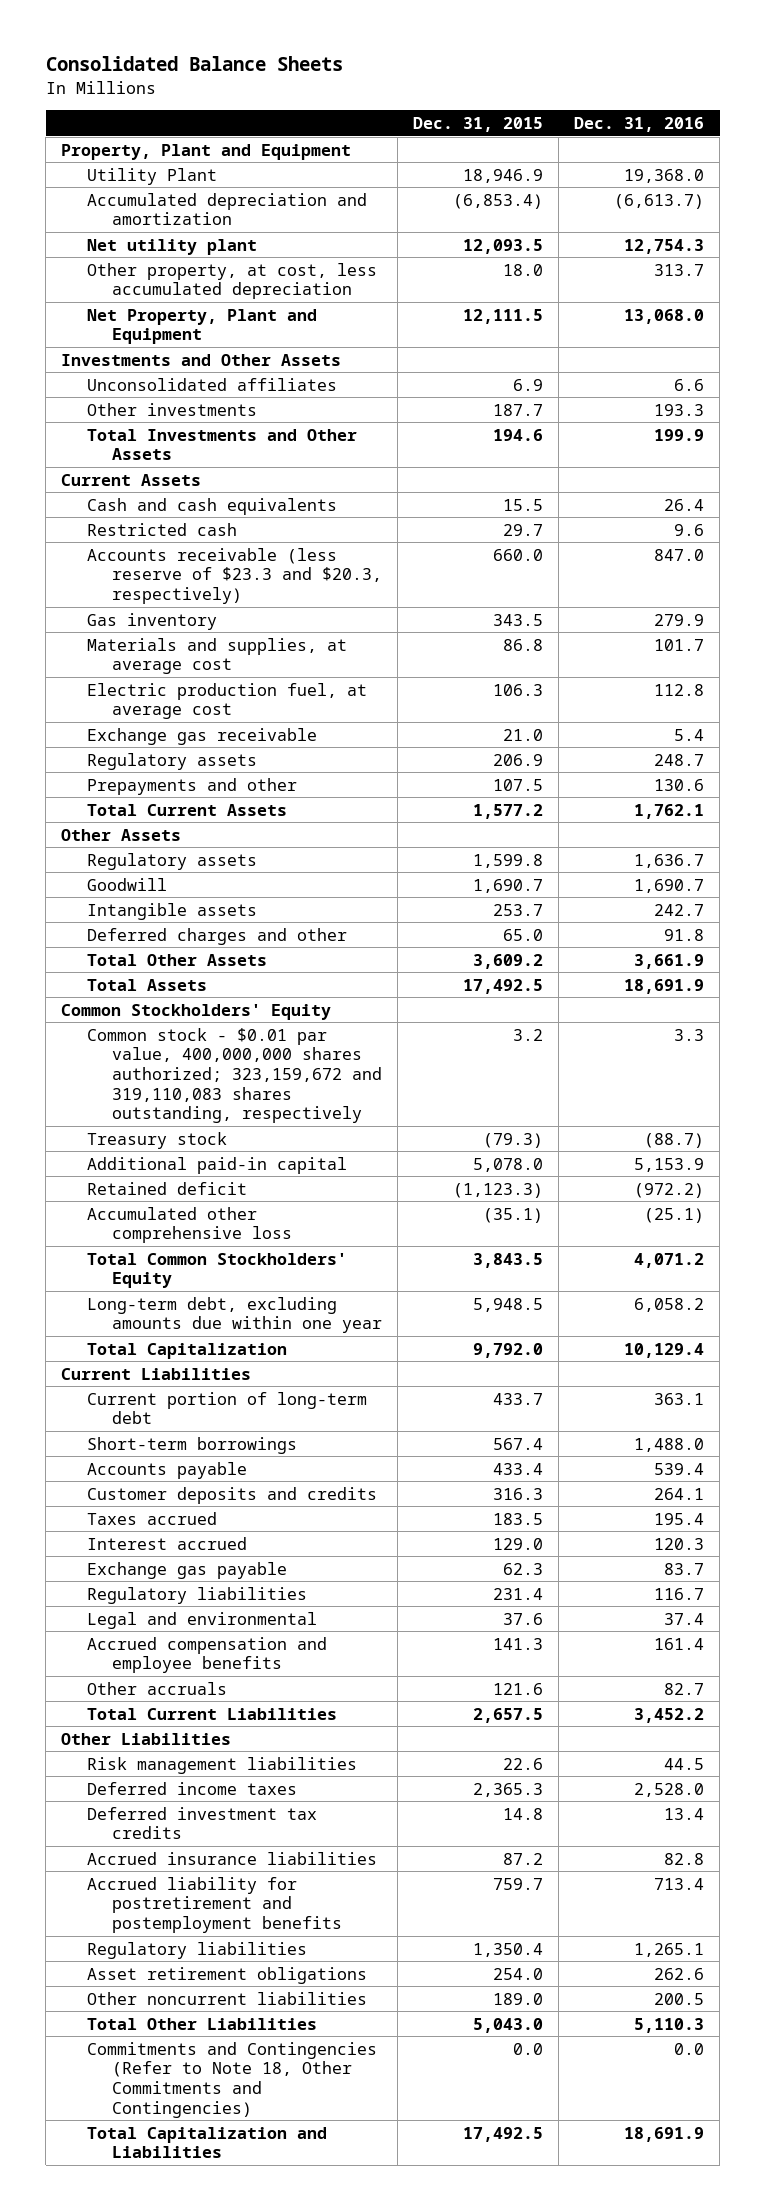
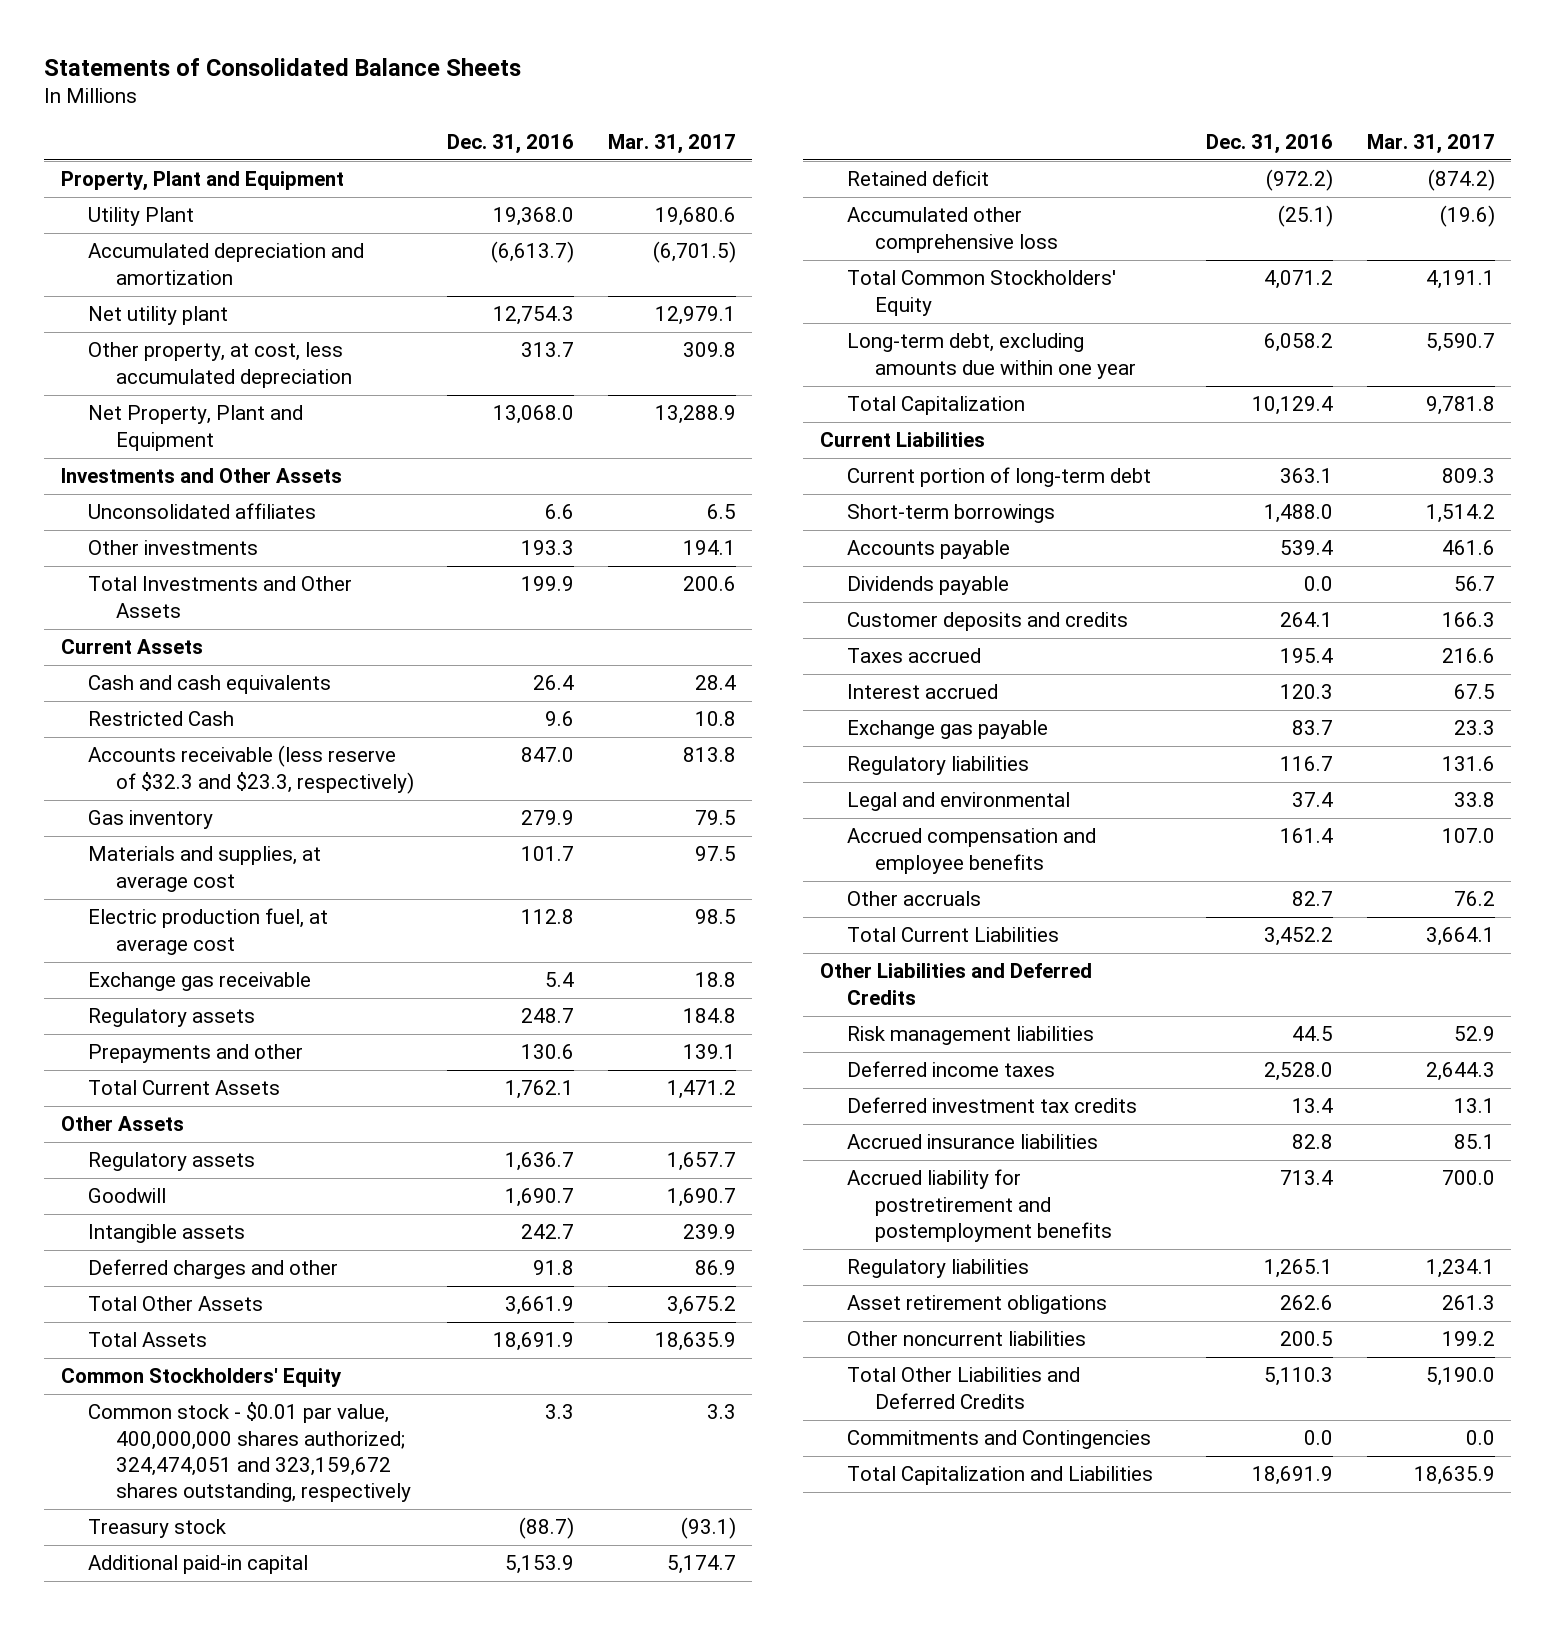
[45,56,343,72] Consolidated Balance Sheets -> [44,57,522,76] Statements of Consolidated Balance Sheets
[413,116,544,132] Dec. 31, 2015 -> none
none -> [607,133,736,154] Mar. 31, 2017
[86,522,237,536] Restricted cash -> [88,711,235,727] Restricted Cash
[86,547,383,604] Accounts receivable (less reserve of $23.3 and $20.3, respectively) -> [88,745,415,794] Accounts receivable (less reserve of $32.3 and $23.3, respectively)
[86,1027,383,1124] Common stock - $0.01 par value, 400,000,000 shares authorized; 323,159,672 and 319,110,083 shares outstanding, respectively -> [88,1402,412,1503] Common stock - $0.01 par value, 400,000,000 shares authorized; 324,474,051 and 323,159,672 shares outstanding, respectively
none -> [847,576,1010,596] Dividends payable
[61,1732,232,1745] Other Liabilities -> [819,963,1092,1005] Other Liabilities and Deferred Credits
[86,2017,317,2030] Total Other Liabilities -> [847,1367,1081,1409] Total Other Liabilities and Deferred Credits
[86,2041,377,2118] Commitments and Contingencies (Refer to Note 18, Other Commitments and Contingencies) -> [847,1430,1152,1450] Commitments and Contingencies

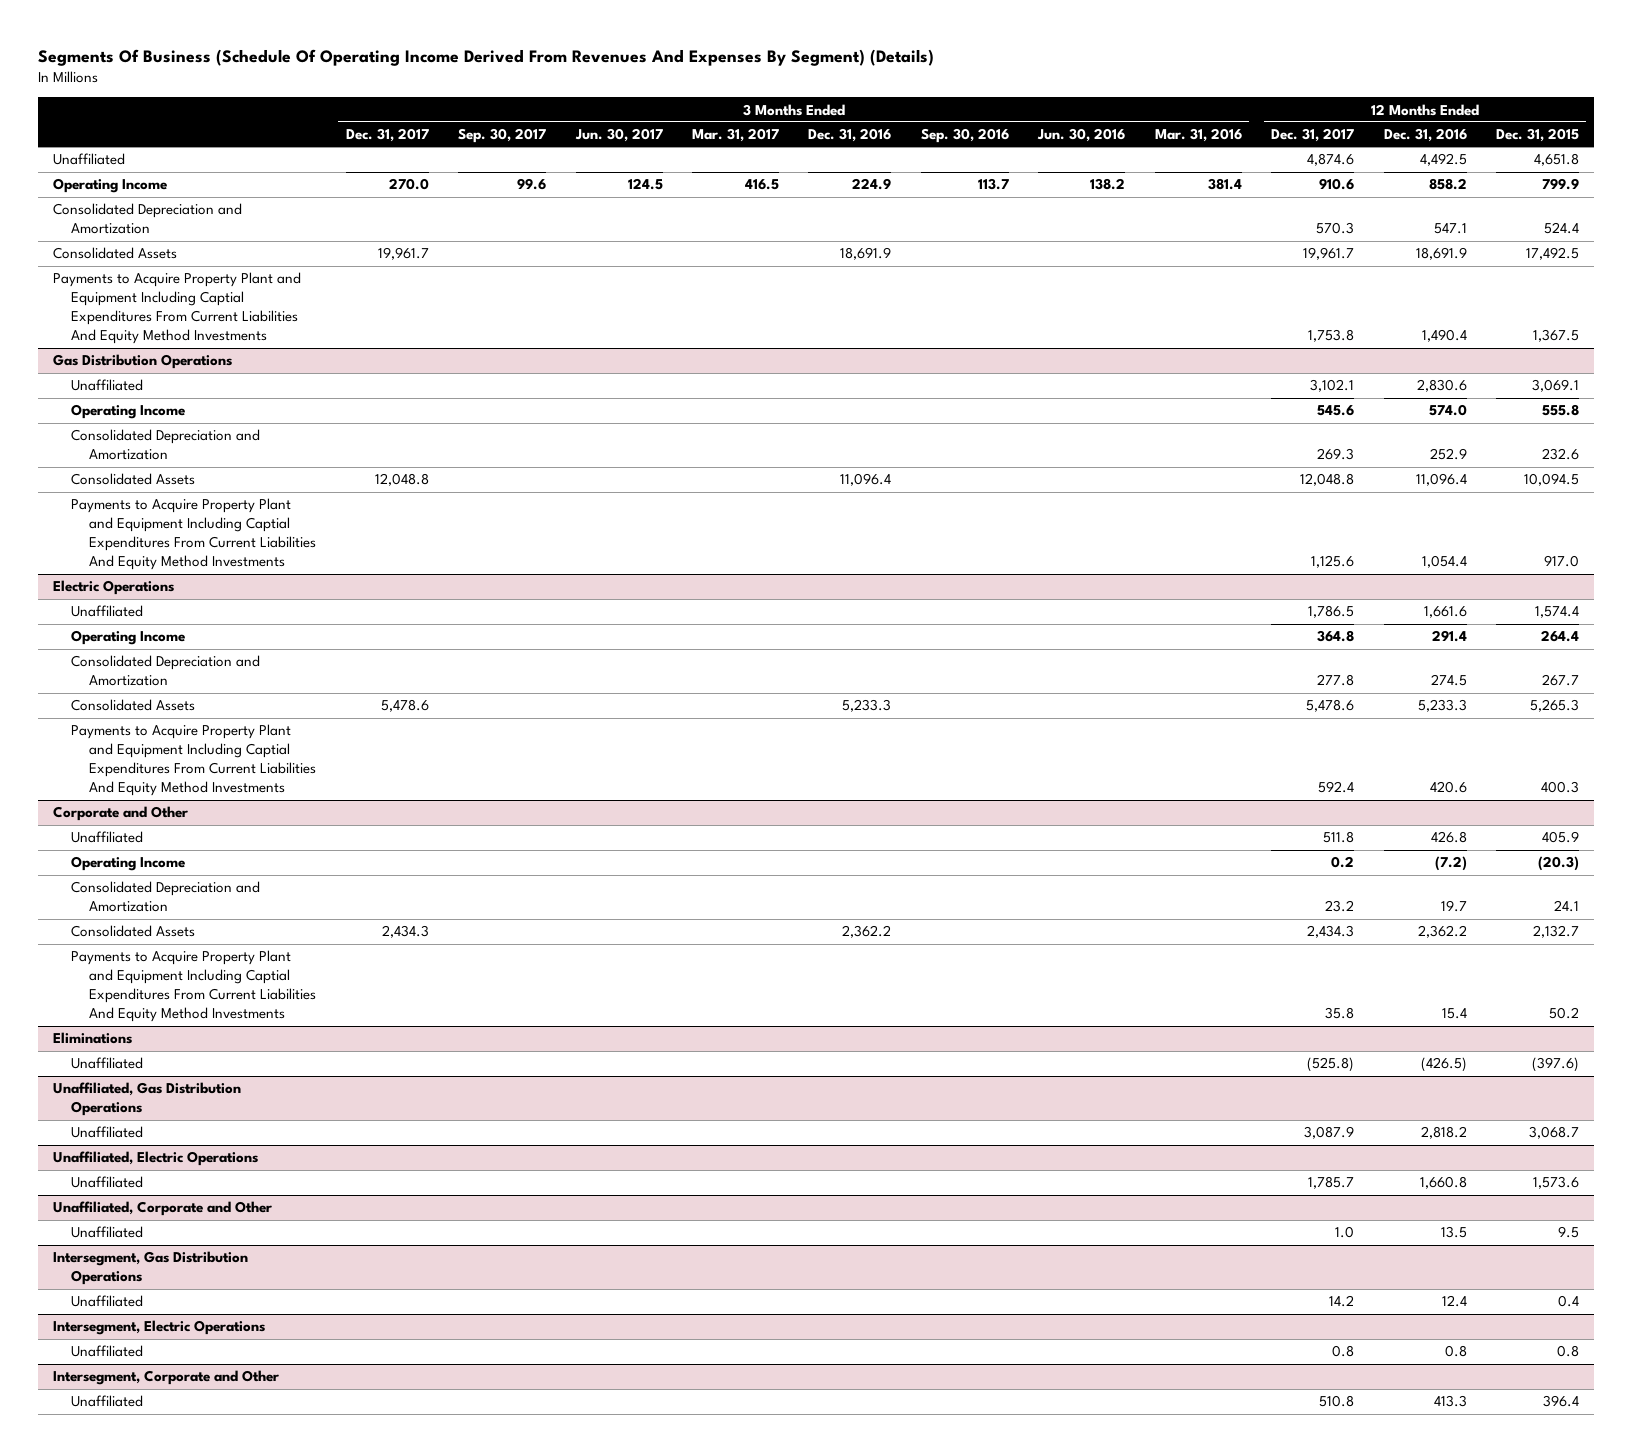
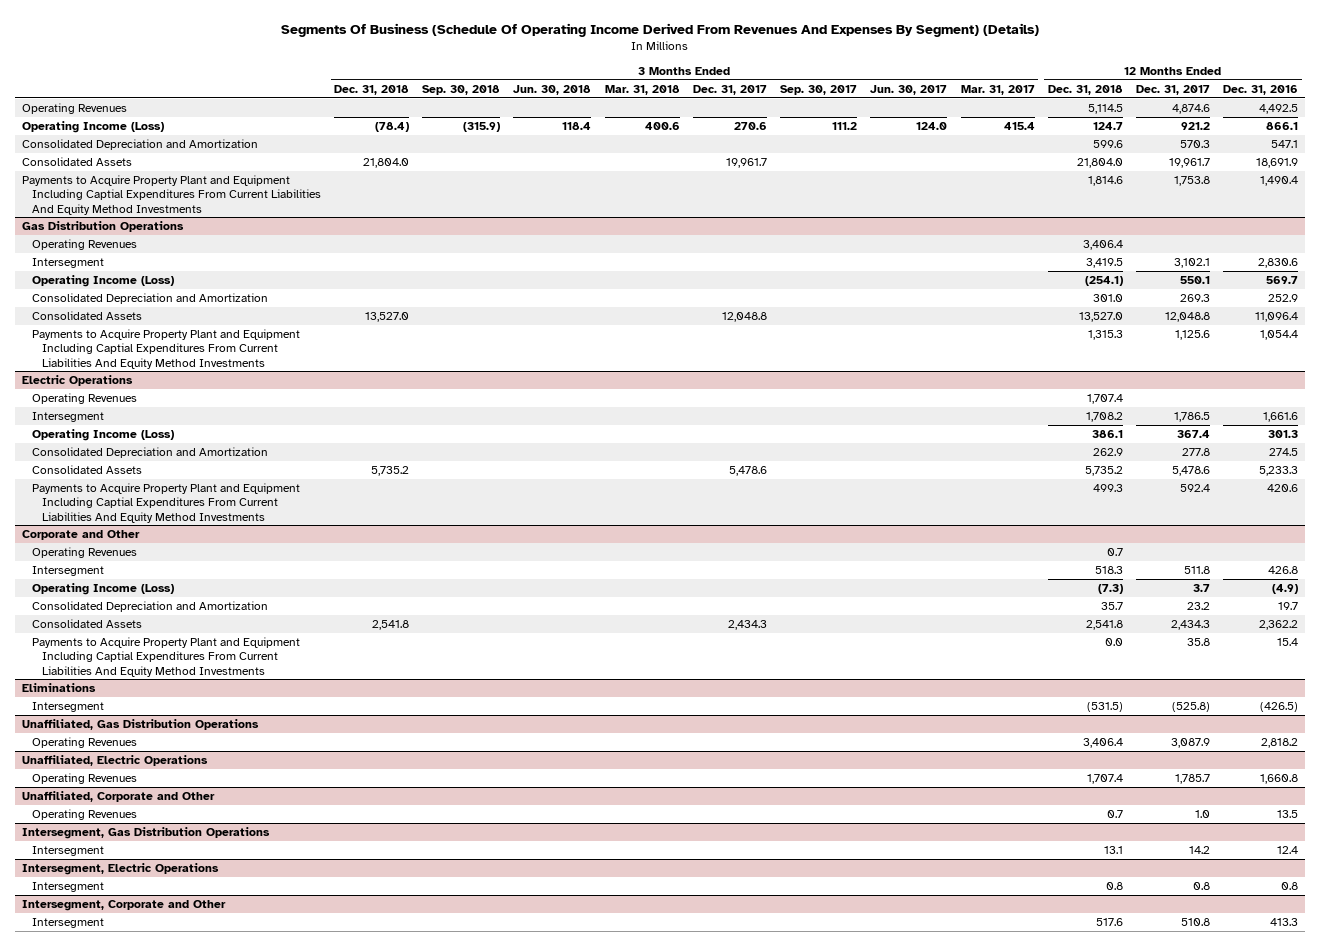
[808,128,892,143] Dec. 31, 2016 -> none
[920,128,1009,144] Sep. 30, 2016 -> none
[1037,128,1126,143] Jun. 30, 2016 -> none
[1154,128,1242,143] Mar. 31, 2016 -> none
[1495,128,1579,143] Dec. 31, 2015 -> none
none -> [334,84,410,95] Dec. 31, 2018
none -> [422,84,501,95] Sep. 30, 2018
none -> [513,84,592,95] Jun. 30, 2018
none -> [604,84,680,95] Mar. 31, 2018
none -> [1047,84,1123,95] Dec. 31, 2018
[52,153,125,166] Unaffiliated -> [21,102,127,114] Operating Revenues
[52,178,167,194] Operating Income -> [21,120,164,133] Operating Income (Loss)
[388,178,429,191] 270.0 -> [733,121,767,130] 270.6
[517,178,547,191] 99.6 -> [832,121,858,130] 111.2
[627,178,663,191] 124.5 -> [916,121,948,130] 124.0
[744,179,779,191] 416.5 -> [1003,121,1035,130] 415.4
[1319,178,1355,191] 910.6 -> [1180,121,1210,130] 921.2
[1428,178,1467,191] 858.2 -> [1266,121,1299,130] 866.1
none -> [31,238,137,250] Operating Revenues
[70,379,143,392] Unaffiliated -> [31,257,104,268] Intersegment
[70,404,185,420] Operating Income -> [31,274,174,287] Operating Income (Loss)
[1317,405,1355,417] 545.6 -> [1179,275,1210,284] 550.1
[1428,404,1467,417] 574.0 -> [1266,275,1299,284] 569.7
none -> [31,392,137,404] Operating Revenues
[70,605,143,618] Unaffiliated -> [31,411,104,422] Intersegment
[70,630,185,646] Operating Income -> [31,428,174,441] Operating Income (Loss)
[1317,630,1355,643] 364.8 -> [1176,429,1210,438] 367.4
[1431,630,1467,643] 291.4 -> [1268,429,1299,438] 301.3
none -> [31,546,137,558] Operating Revenues
[70,831,143,844] Unaffiliated -> [31,565,104,576] Intersegment
[70,856,185,872] Operating Income -> [31,582,174,595] Operating Income (Loss)
[1331,856,1355,869] 0.2 -> [1192,583,1210,592] 3.7
[1434,856,1467,872] (7.2) -> [1272,583,1299,594] (4.9)
[70,1057,143,1070] Unaffiliated -> [31,701,104,712] Intersegment
[70,1126,143,1139] Unaffiliated -> [31,736,137,748] Operating Revenues
[70,1176,143,1189] Unaffiliated -> [31,772,137,784] Operating Revenues
[70,1226,143,1239] Unaffiliated -> [31,808,137,820] Operating Revenues
[70,1295,143,1308] Unaffiliated -> [31,845,104,856] Intersegment
[70,1345,143,1358] Unaffiliated -> [31,881,104,892] Intersegment
[70,1395,143,1408] Unaffiliated -> [31,917,104,928] Intersegment

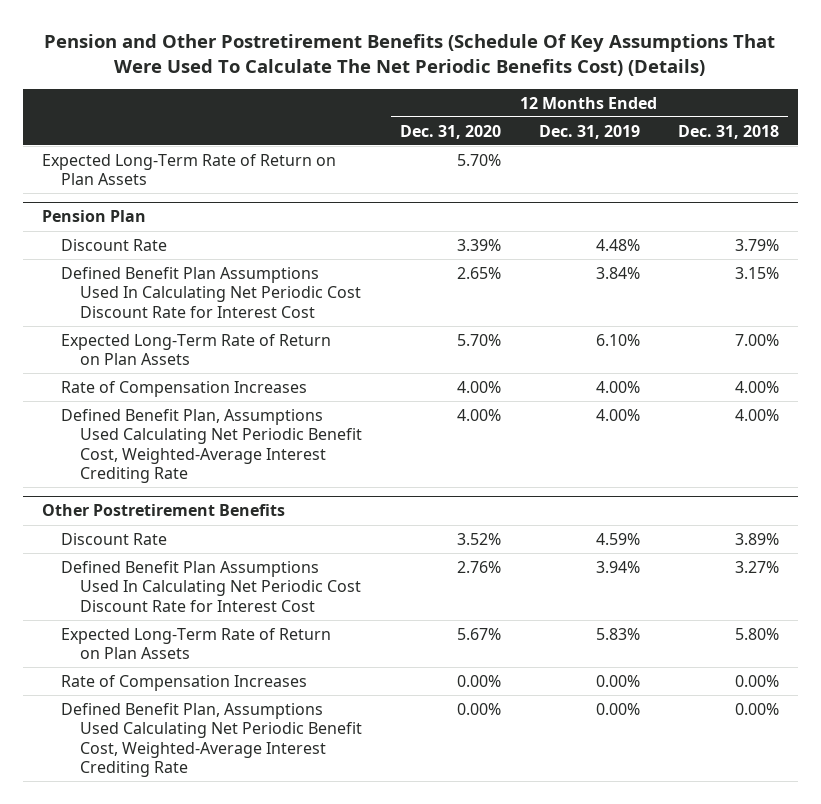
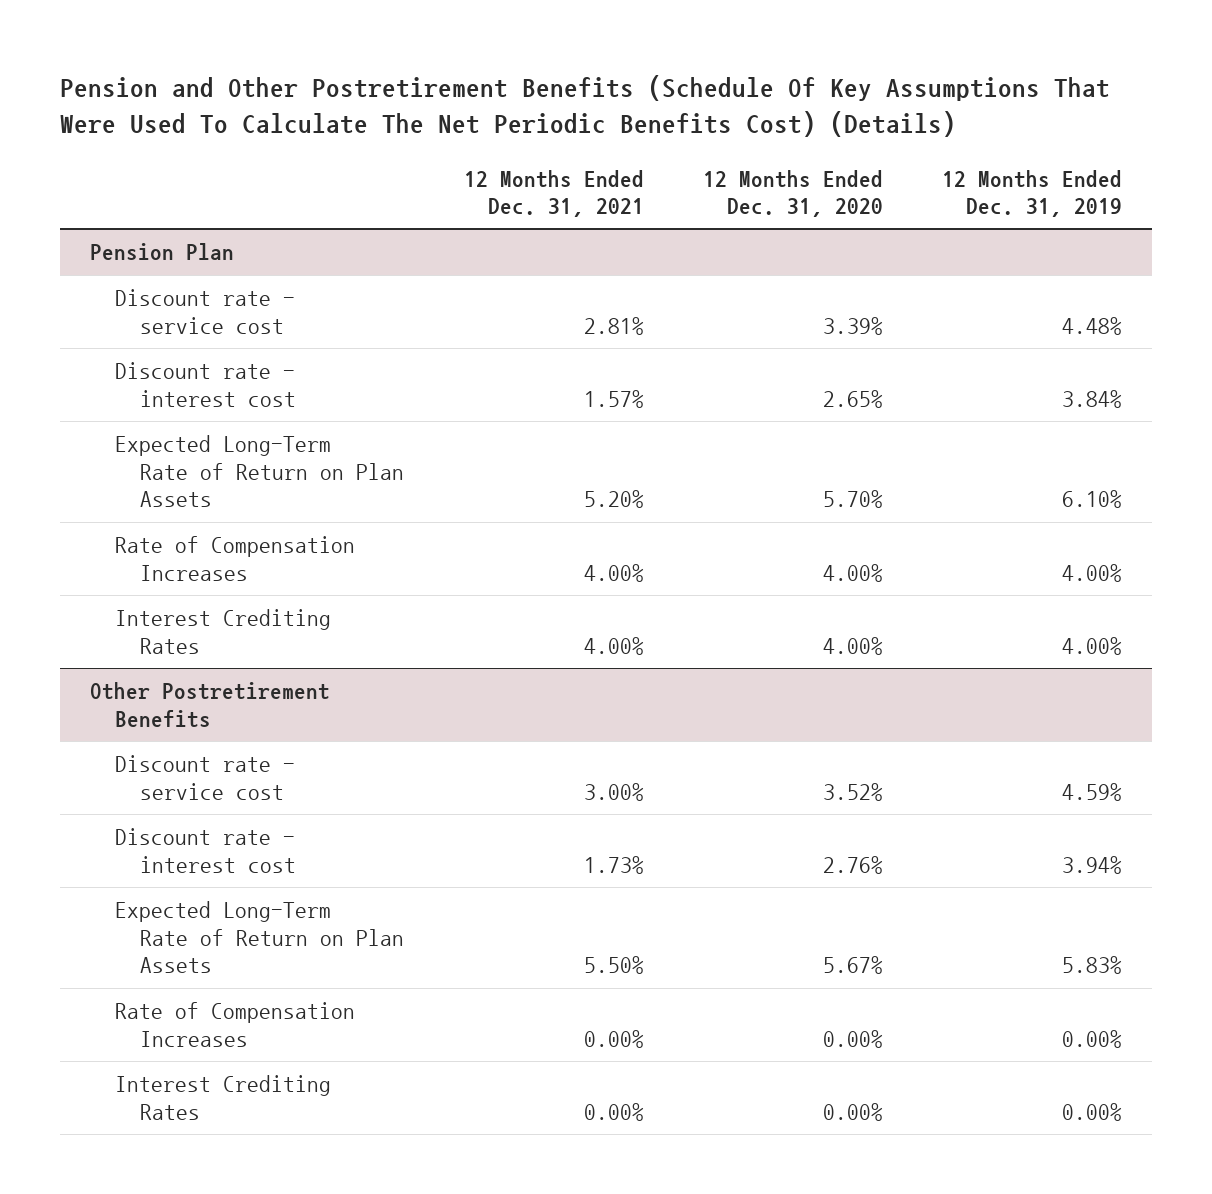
[677,124,779,139] Dec. 31, 2018 -> none
none -> [463,169,644,218] 12 Months Ended Dec. 31, 2021
[41,153,336,186] Expected Long-Term Rate of Return on Plan Assets -> none
[61,238,168,251] Discount Rate -> [115,289,296,334] Discount rate - service cost
[61,266,362,318] Defined Benefit Plan Assumptions Used In Calculating Net Periodic Cost Discount Rate for Interest Cost -> [115,362,297,407] Discount rate - interest cost
[61,408,363,484] Defined Benefit Plan, Assumptions Used Calculating Net Periodic Benefit Cost, Weighted-Average Interest Crediting Rate -> [115,609,332,654] Interest Crediting Rates
[61,532,168,545] Discount Rate -> [115,755,296,800] Discount rate - service cost
[61,560,362,612] Defined Benefit Plan Assumptions Used In Calculating Net Periodic Cost Discount Rate for Interest Cost -> [115,828,297,873] Discount rate - interest cost
[61,702,363,778] Defined Benefit Plan, Assumptions Used Calculating Net Periodic Benefit Cost, Weighted-Average Interest Crediting Rate -> [115,1075,332,1120] Interest Crediting Rates

